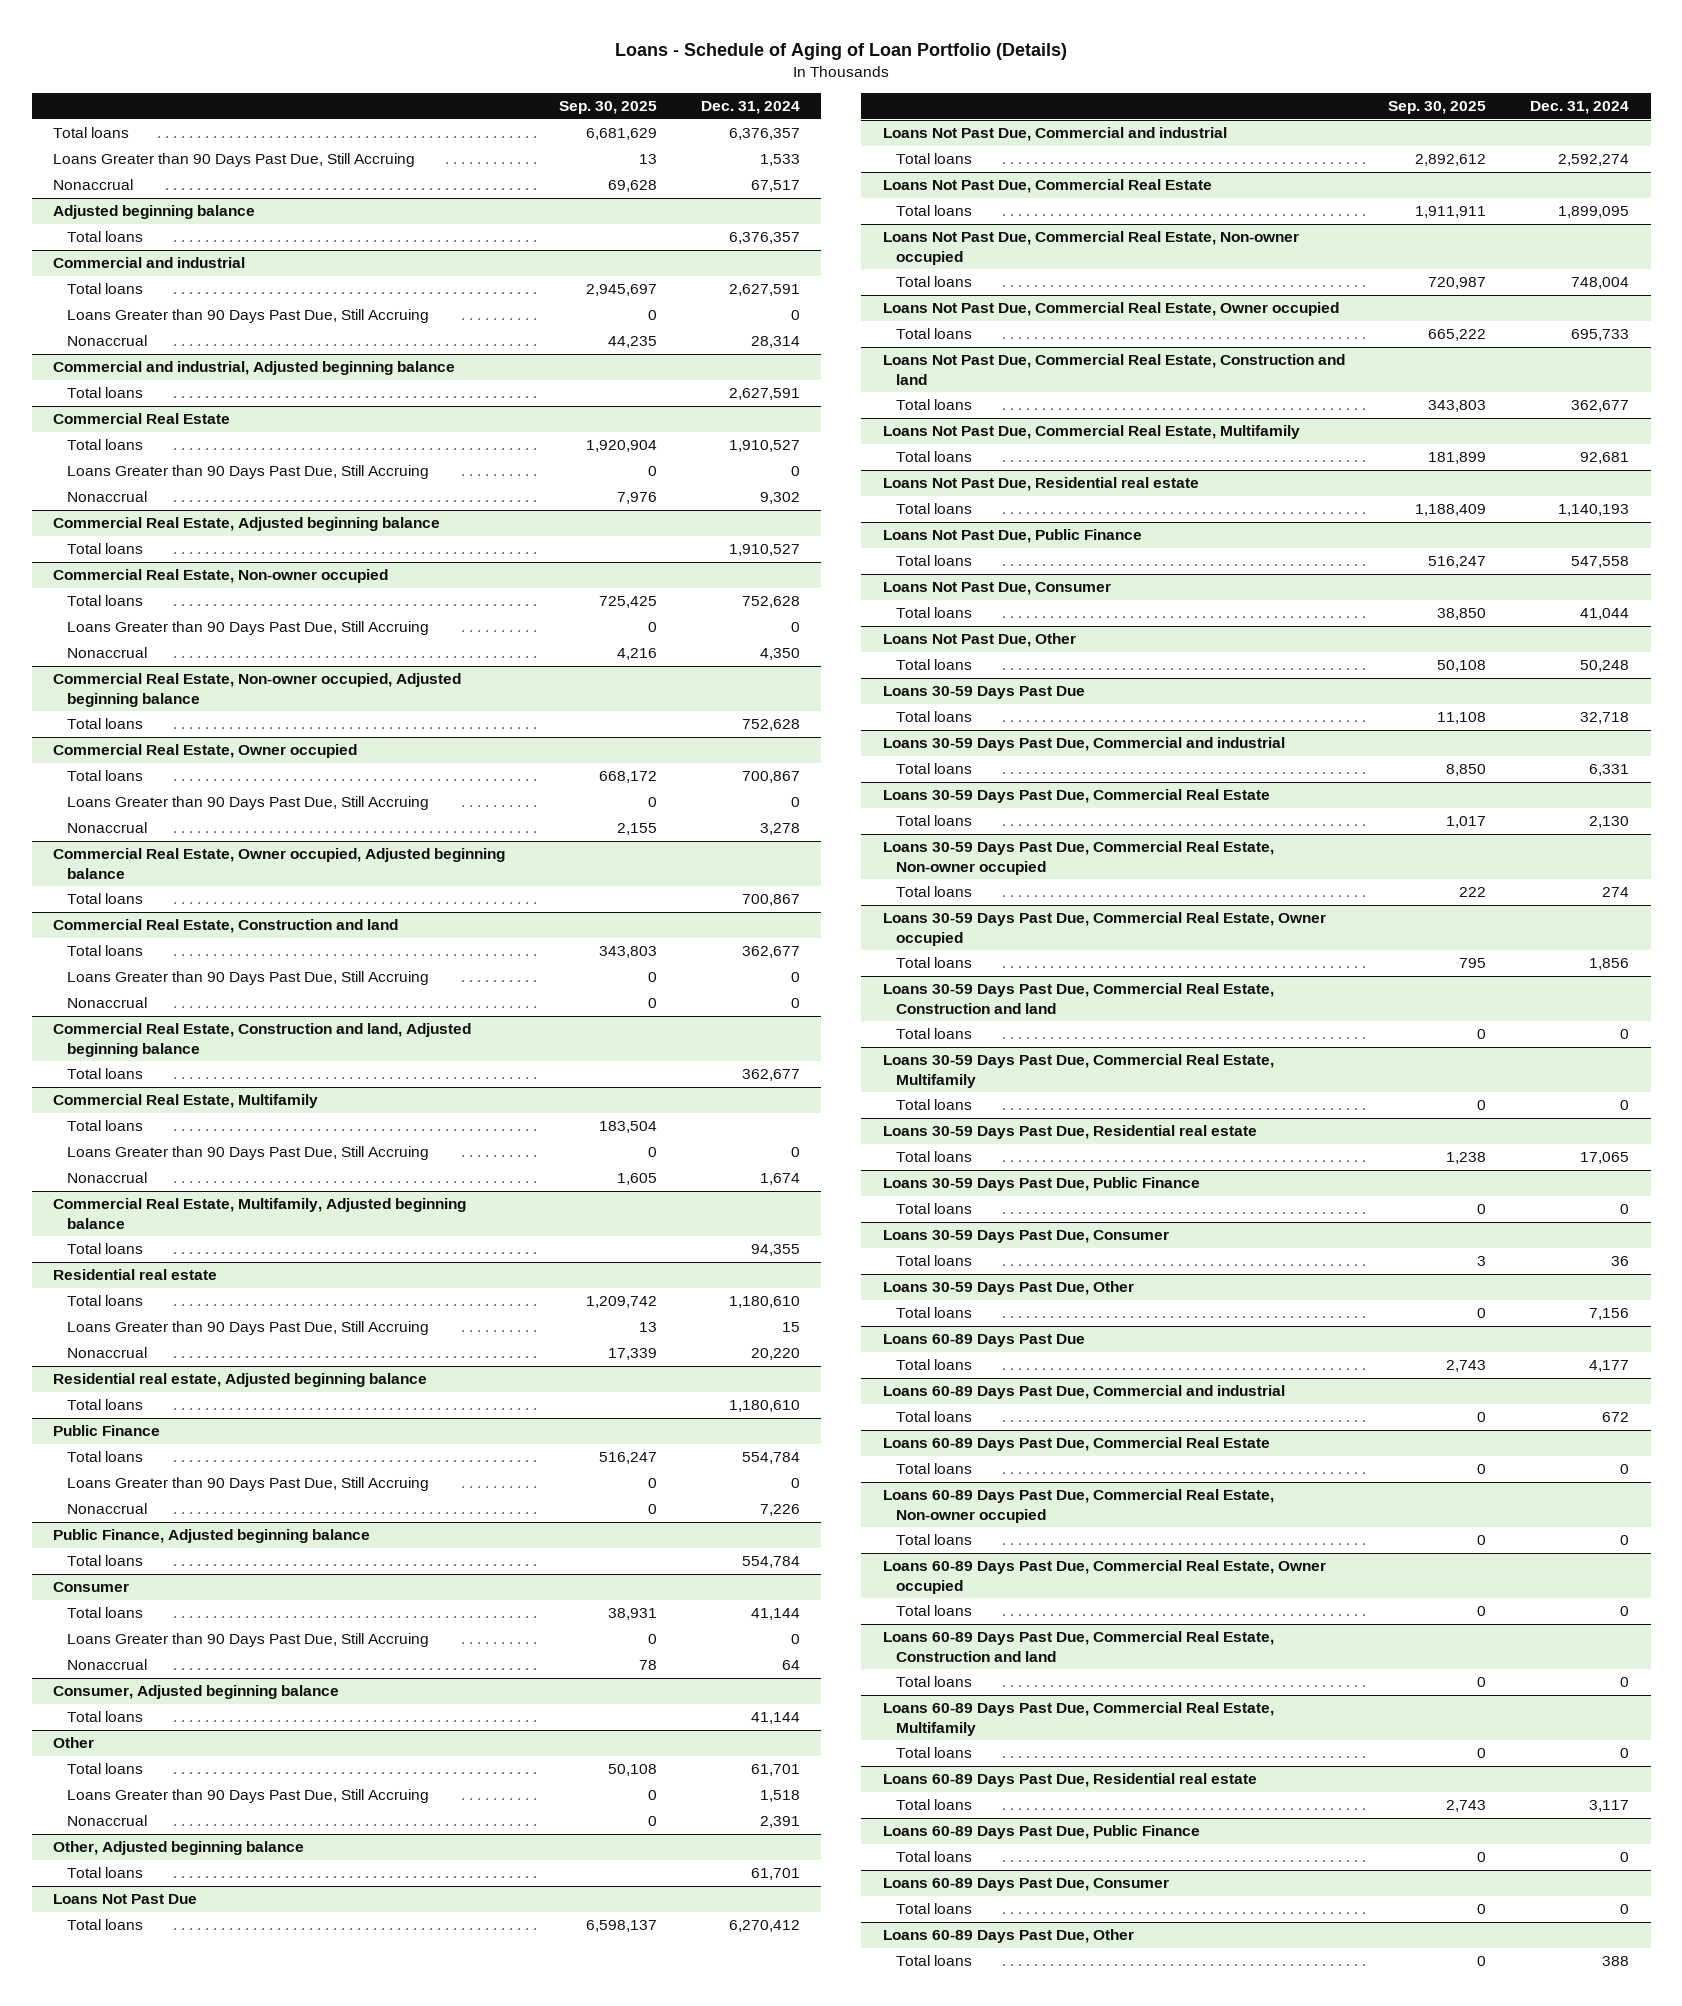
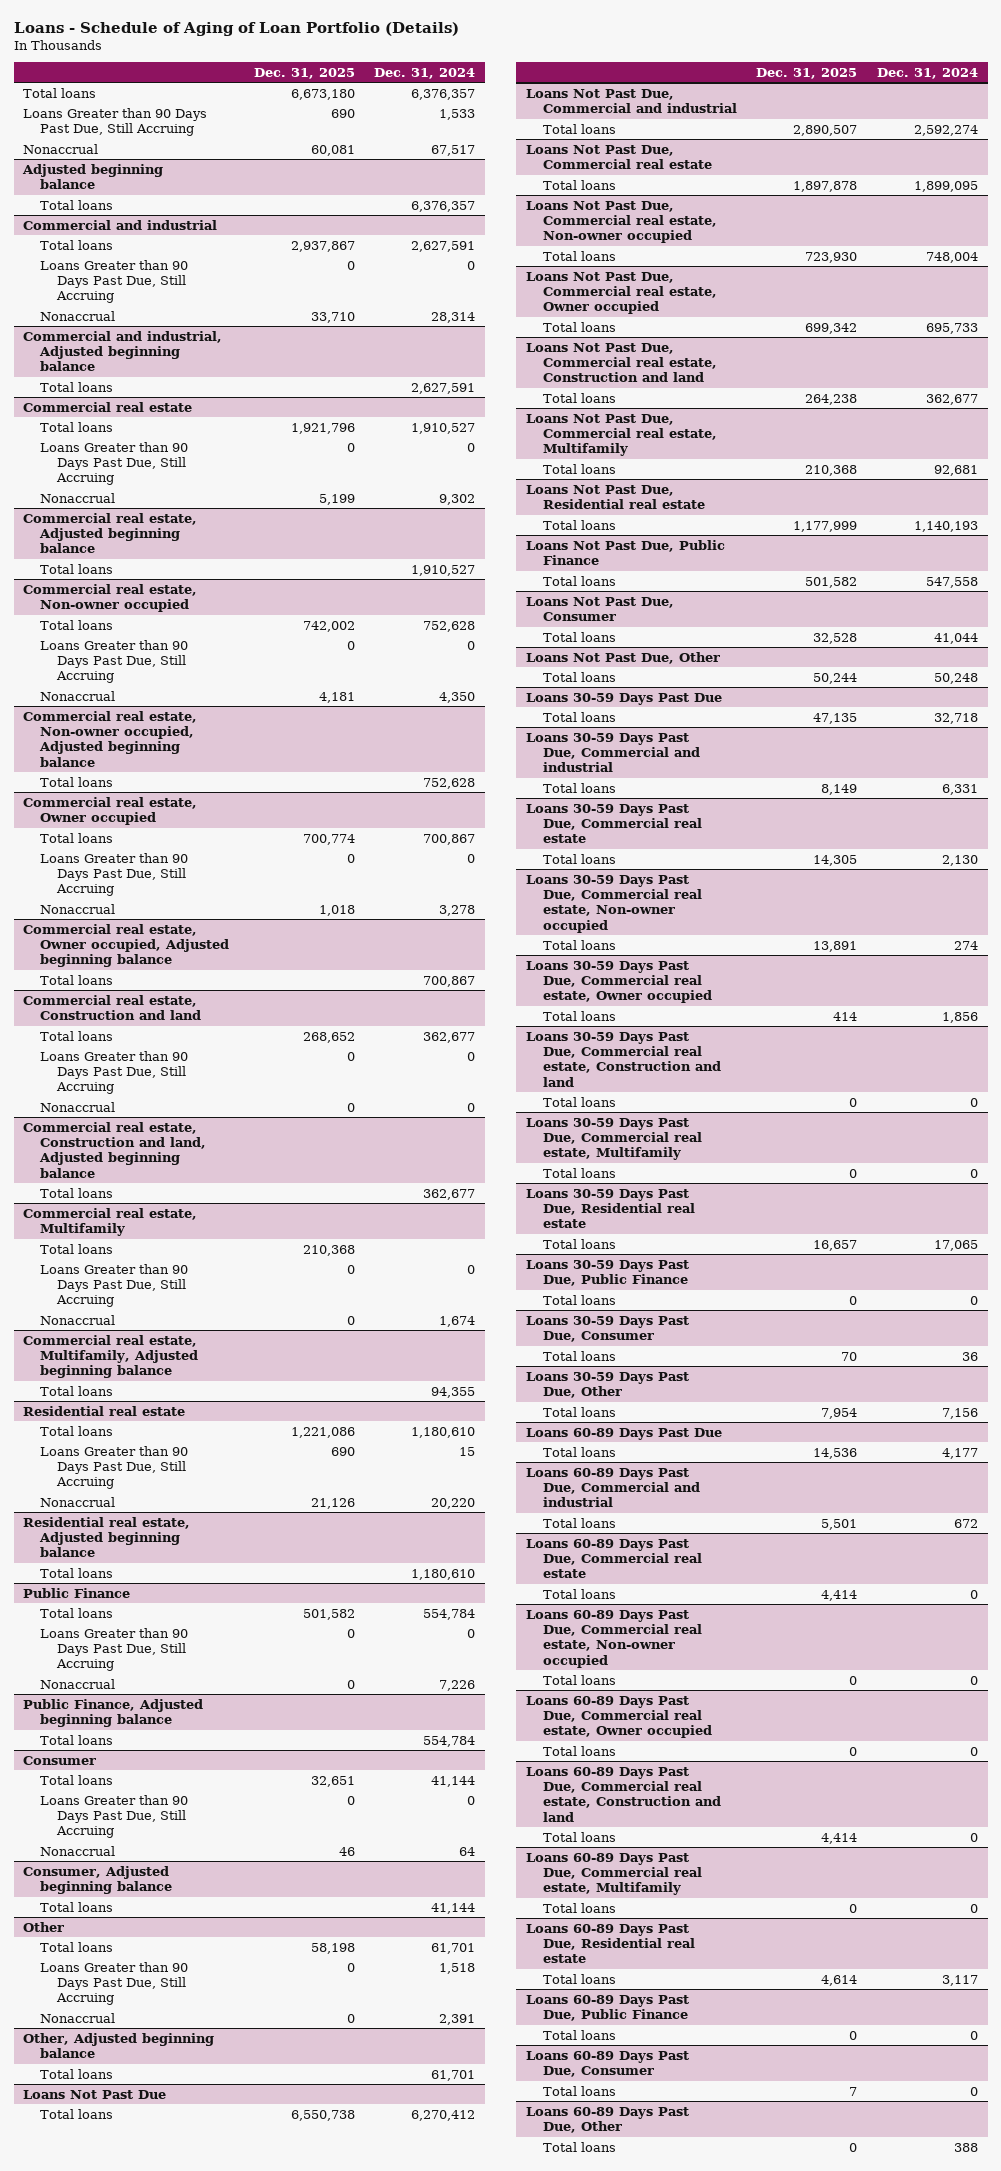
[559,101,658,115] Sep. 30, 2025 -> none
none -> [253,67,355,79] Dec. 31, 2025
[53,413,231,425] Commercial Real Estate -> [23,401,193,412] Commercial real estate
[53,517,441,532] Commercial Real Estate, Adjusted beginning balance -> [23,512,198,554] Commercial real estate, Adjusted beginning balance
[53,569,389,584] Commercial Real Estate, Non-owner occupied -> [23,583,198,613] Commercial real estate, Non-owner occupied
[53,673,462,707] Commercial Real Estate, Non-owner occupied, Adjusted beginning balance -> [23,710,198,767] Commercial real estate, Non-owner occupied, Adjusted beginning balance
[53,744,358,759] Commercial Real Estate, Owner occupied -> [23,796,198,826] Commercial real estate, Owner occupied
[53,848,506,879] Commercial Real Estate, Owner occupied, Adjusted beginning balance -> [23,923,230,968] Commercial real estate, Owner occupied, Adjusted beginning balance
[53,919,399,934] Commercial Real Estate, Construction and land -> [23,994,202,1021] Commercial real estate, Construction and land
[53,1023,472,1057] Commercial Real Estate, Construction and land, Adjusted beginning balance -> [23,1121,207,1178] Commercial real estate, Construction and land, Adjusted beginning balance
[53,1094,319,1109] Commercial Real Estate, Multifamily -> [23,1207,198,1237] Commercial real estate, Multifamily
[53,1198,467,1229] Commercial Real Estate, Multifamily, Adjusted beginning balance -> [23,1334,199,1379] Commercial real estate, Multifamily, Adjusted beginning balance
[882,179,1212,194] Loans Not Past Due, Commercial Real Estate -> [526,144,712,170] Loans Not Past Due, Commercial real estate
[882,231,1299,265] Loans Not Past Due, Commercial Real Estate, Non-owner occupied -> [526,200,717,244] Loans Not Past Due, Commercial real estate, Non-owner occupied
[882,302,1339,317] Loans Not Past Due, Commercial Real Estate, Owner occupied -> [526,271,717,315] Loans Not Past Due, Commercial real estate, Owner occupied
[882,354,1345,385] Loans Not Past Due, Commercial Real Estate, Construction and land -> [526,342,717,383] Loans Not Past Due, Commercial real estate, Construction and land
[882,425,1300,440] Loans Not Past Due, Commercial Real Estate, Multifamily -> [526,413,717,457] Loans Not Past Due, Commercial real estate, Multifamily
[882,789,1270,804] Loans 30-59 Days Past Due, Commercial Real Estate -> [526,803,702,844] Loans 30-59 Days Past Due, Commercial real estate
[882,841,1274,875] Loans 30-59 Days Past Due, Commercial Real Estate, Non-owner occupied -> [526,874,702,933] Loans 30-59 Days Past Due, Commercial real estate, Non-owner occupied
[882,912,1326,946] Loans 30-59 Days Past Due, Commercial Real Estate, Owner occupied -> [526,960,712,1004] Loans 30-59 Days Past Due, Commercial real estate, Owner occupied
[882,983,1274,1014] Loans 30-59 Days Past Due, Commercial Real Estate, Construction and land -> [526,1031,721,1087] Loans 30-59 Days Past Due, Commercial real estate, Construction and land
[882,1054,1274,1088] Loans 30-59 Days Past Due, Commercial Real Estate, Multifamily -> [526,1117,702,1161] Loans 30-59 Days Past Due, Commercial real estate, Multifamily
[882,1437,1270,1452] Loans 60-89 Days Past Due, Commercial Real Estate -> [526,1538,702,1579] Loans 60-89 Days Past Due, Commercial real estate
[882,1489,1274,1523] Loans 60-89 Days Past Due, Commercial Real Estate, Non-owner occupied -> [526,1609,702,1668] Loans 60-89 Days Past Due, Commercial real estate, Non-owner occupied
[882,1560,1326,1594] Loans 60-89 Days Past Due, Commercial Real Estate, Owner occupied -> [526,1695,712,1739] Loans 60-89 Days Past Due, Commercial real estate, Owner occupied
[882,1631,1274,1662] Loans 60-89 Days Past Due, Commercial Real Estate, Construction and land -> [526,1766,721,1822] Loans 60-89 Days Past Due, Commercial real estate, Construction and land
[882,1702,1274,1736] Loans 60-89 Days Past Due, Commercial Real Estate, Multifamily -> [526,1852,702,1896] Loans 60-89 Days Past Due, Commercial real estate, Multifamily

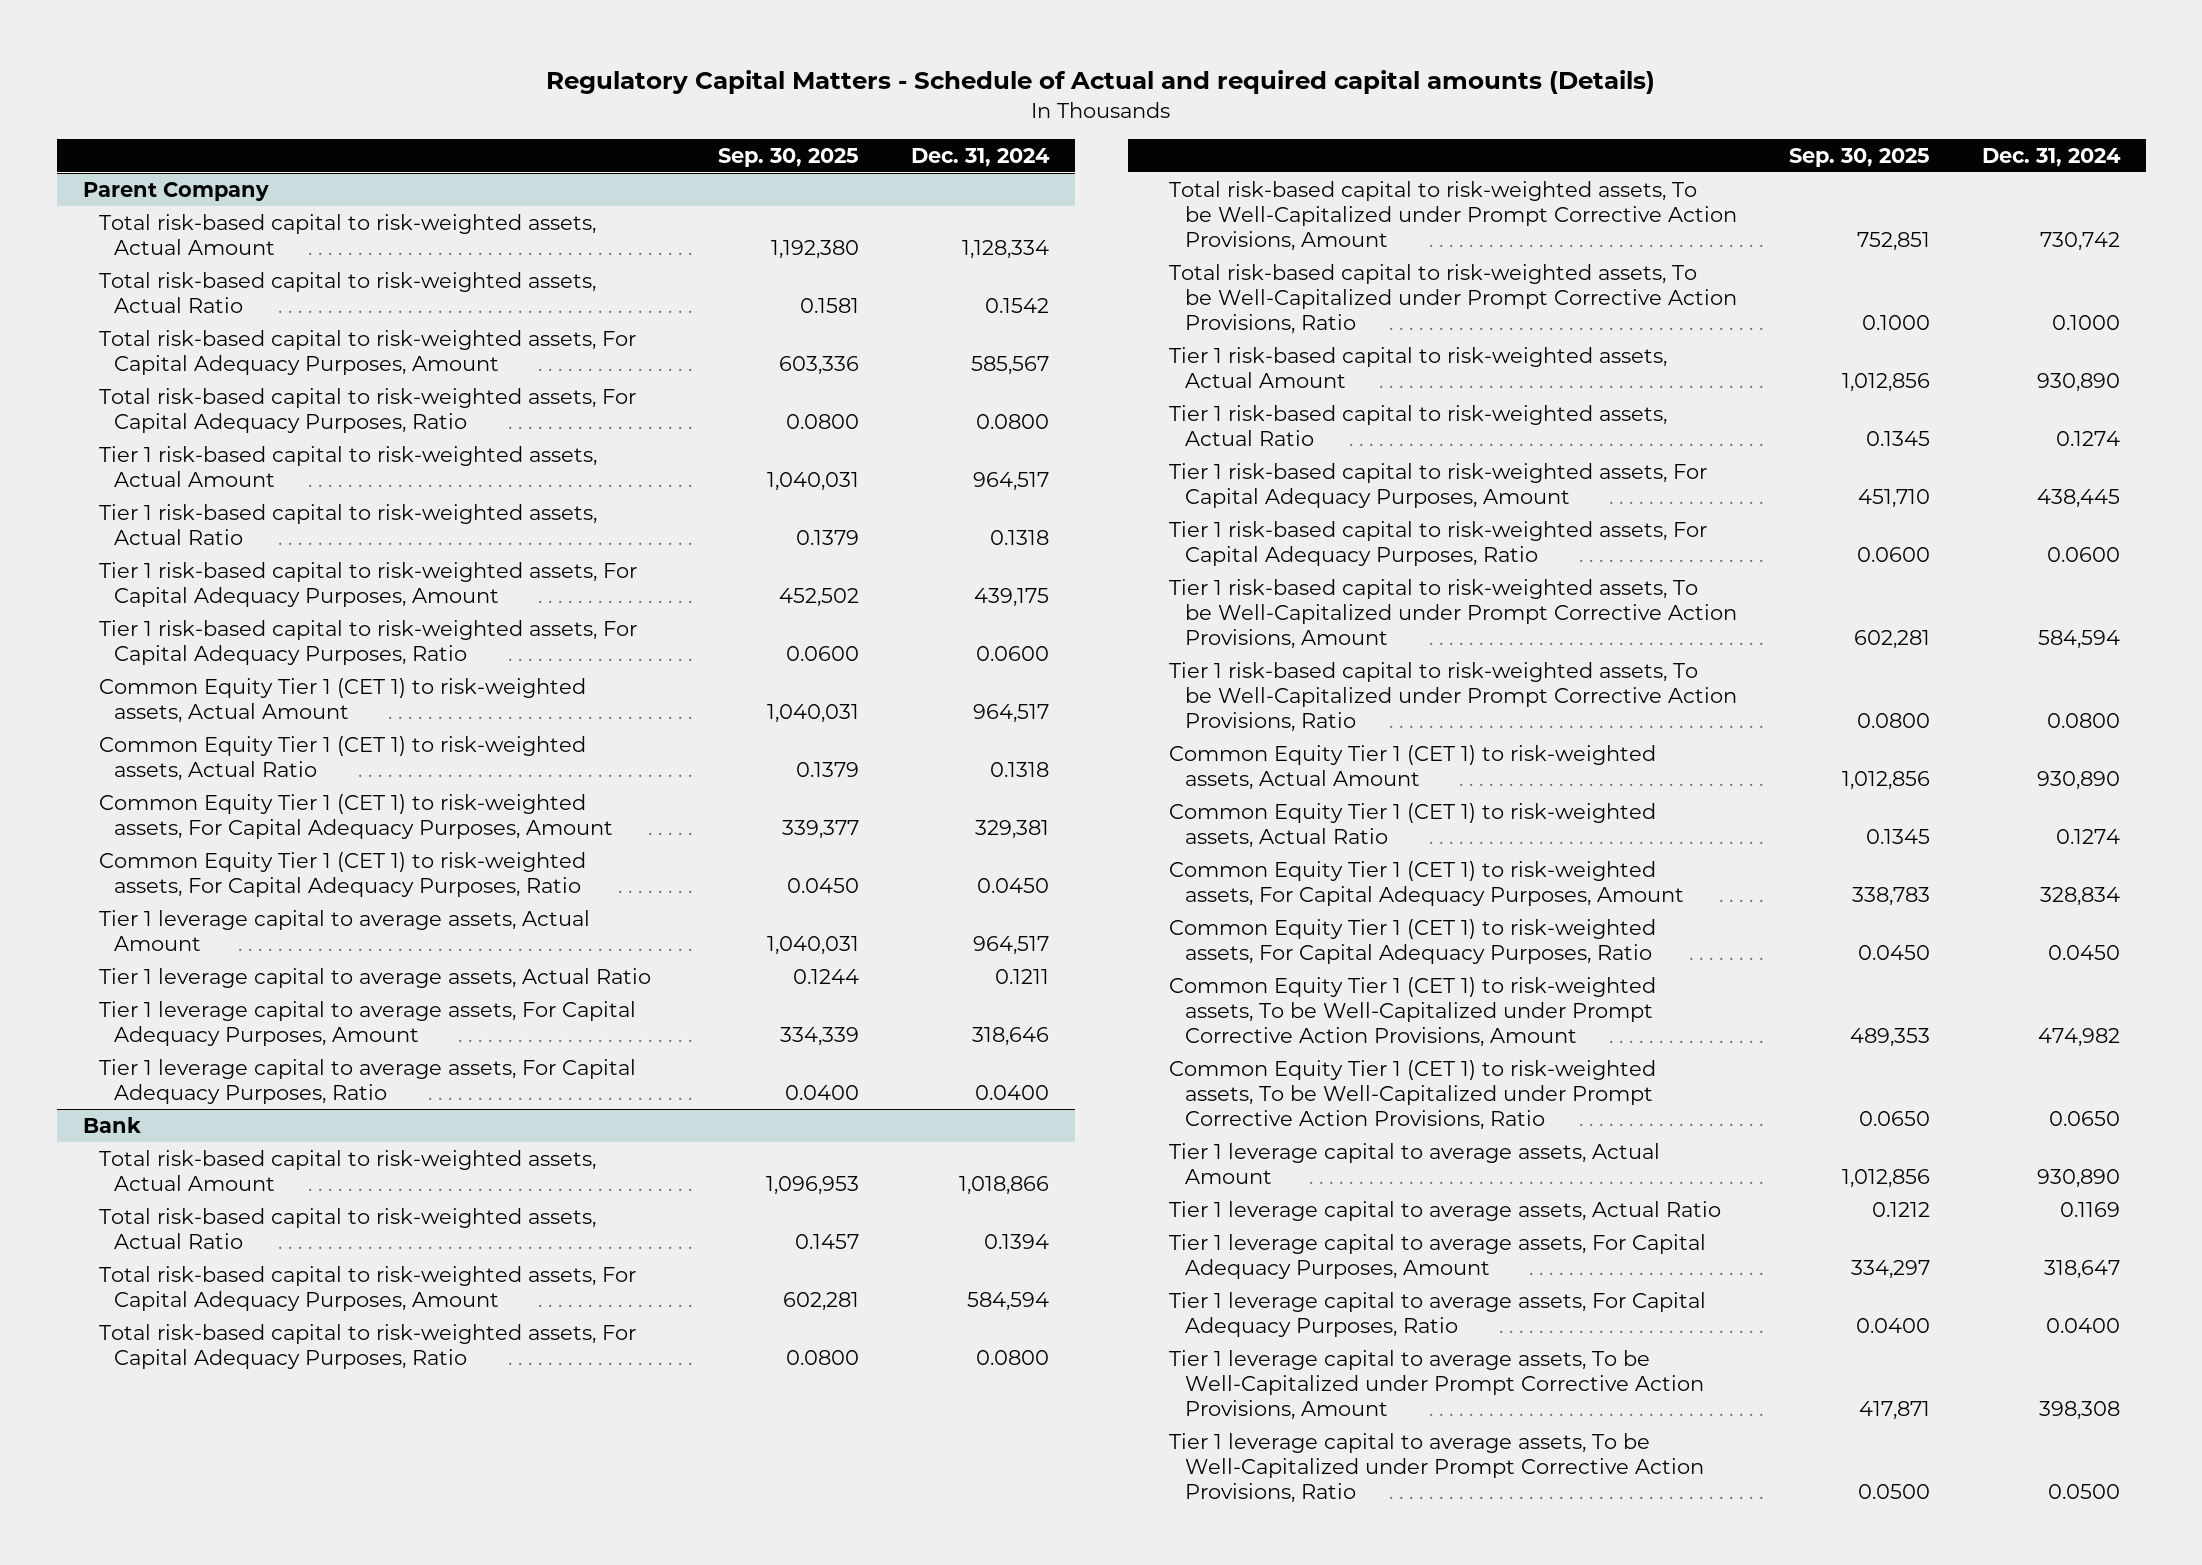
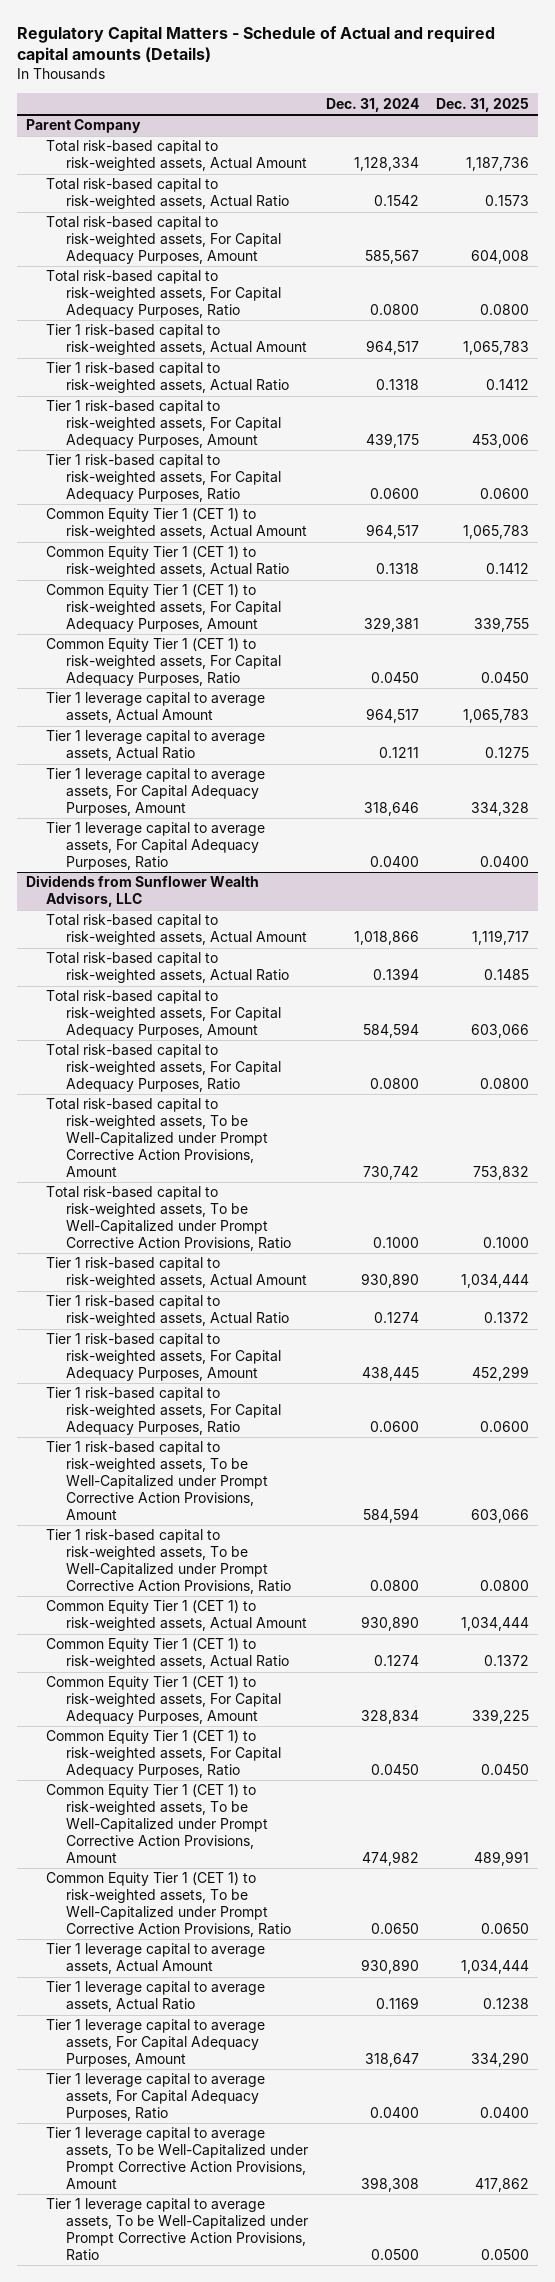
[718,147,860,167] Sep. 30, 2025 -> none
none -> [436,97,530,112] Dec. 31, 2025
[82,1116,141,1133] Bank -> [25,875,259,908] Dividends from Sunflower Wealth Advisors, LLC

